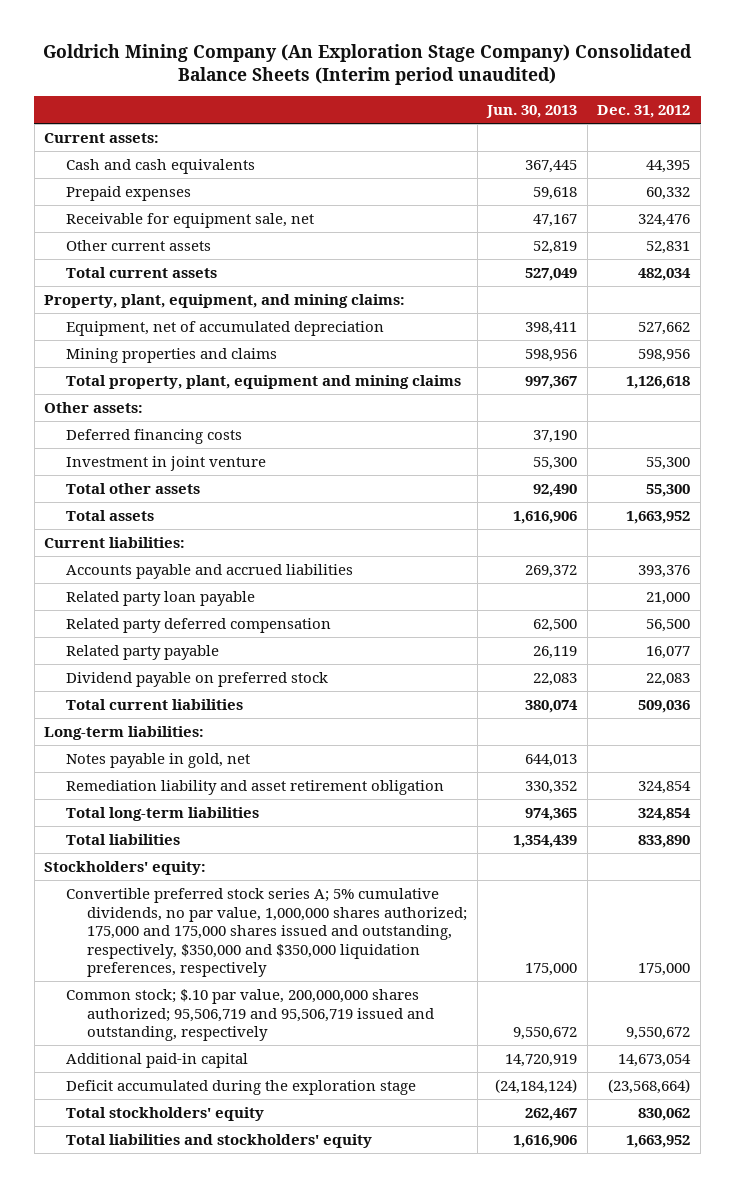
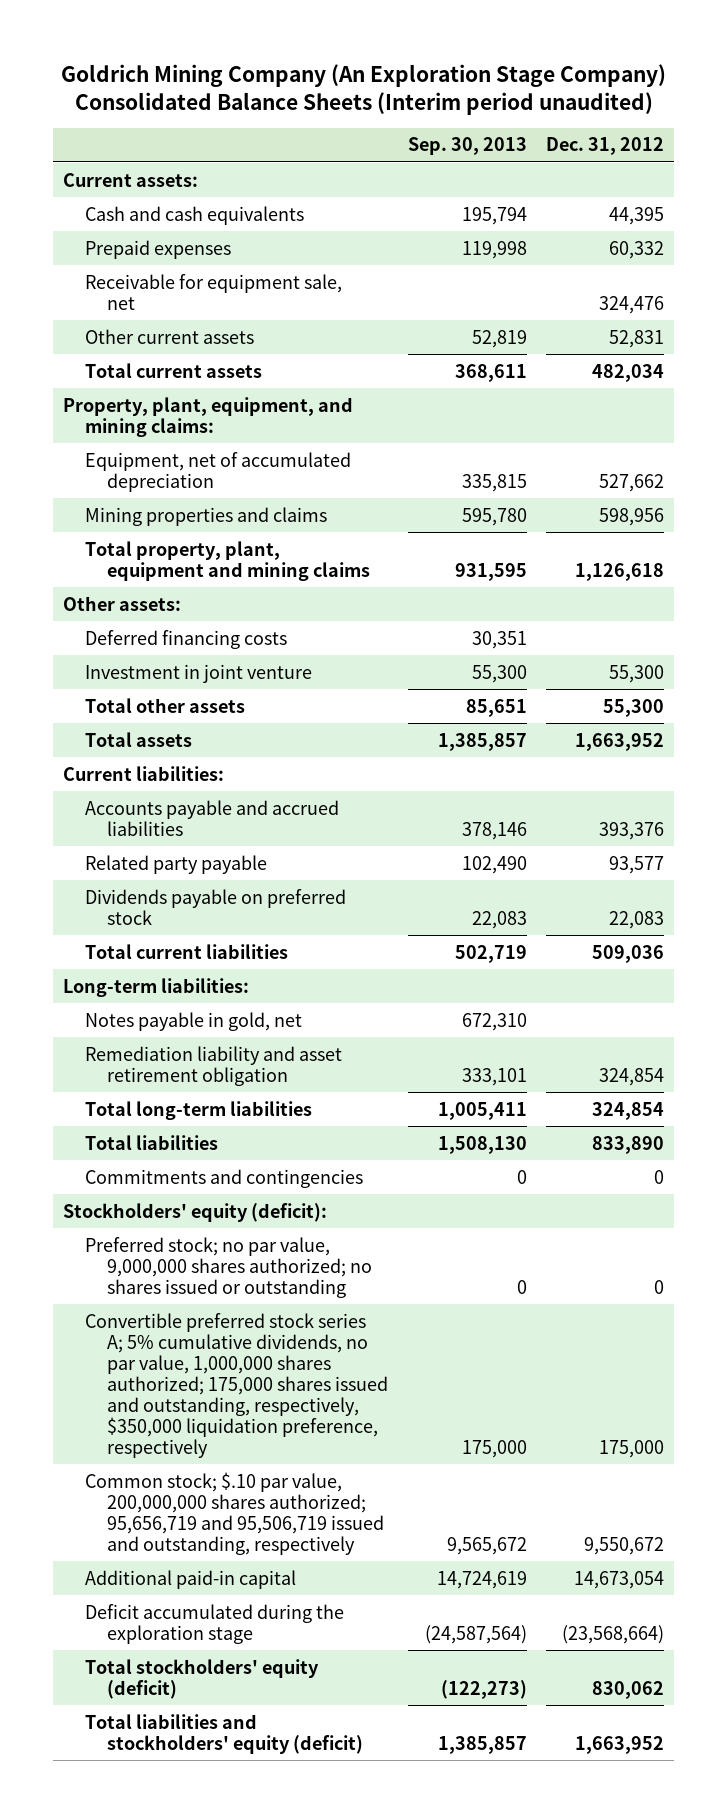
[486,105,578,119] Jun. 30, 2013 -> none
none -> [407,137,527,156] Sep. 30, 2013
[65,590,255,606] Related party loan payable -> none
[65,617,331,633] Related party deferred compensation -> none
[646,645,691,659] 16,077 -> [609,855,665,874] 93,577
[65,671,328,687] Dividend payable on preferred stock -> [85,888,347,925] Dividends payable on preferred stock
none -> [85,1168,364,1188] Commitments and contingencies
[44,860,207,875] Stockholders' equity: -> [63,1202,328,1222] Stockholders' equity (deficit):
none -> [85,1236,372,1298] Preferred stock; no par value, 9,000,000 shares authorized; no shares issued or outstanding
[65,887,467,978] Convertible preferred stock series A; 5% cumulative dividends, no par value, 1,000,000 shares authorized; 175,000 and 175,000 shares issued and outstanding, respectively, $350,000 and $350,000 liquidation preferences, respectively -> [85,1312,388,1458] Convertible preferred stock series A; 5% cumulative dividends, no par value, 1,000,000 shares authorized; 175,000 shares issued and outstanding, respectively, $350,000 liquidation preference, respectively
[65,988,434,1042] Common stock; $.10 par value, 200,000,000 shares authorized; 95,506,719 and 95,506,719 issued and outstanding, respectively -> [85,1471,384,1555] Common stock; $.10 par value, 200,000,000 shares authorized; 95,656,719 and 95,506,719 issued and outstanding, respectively
[65,1106,264,1121] Total stockholders' equity -> [85,1658,320,1699] Total stockholders' equity (deficit)
[65,1133,372,1148] Total liabilities and stockholders' equity -> [85,1713,363,1754] Total liabilities and stockholders' equity (deficit)

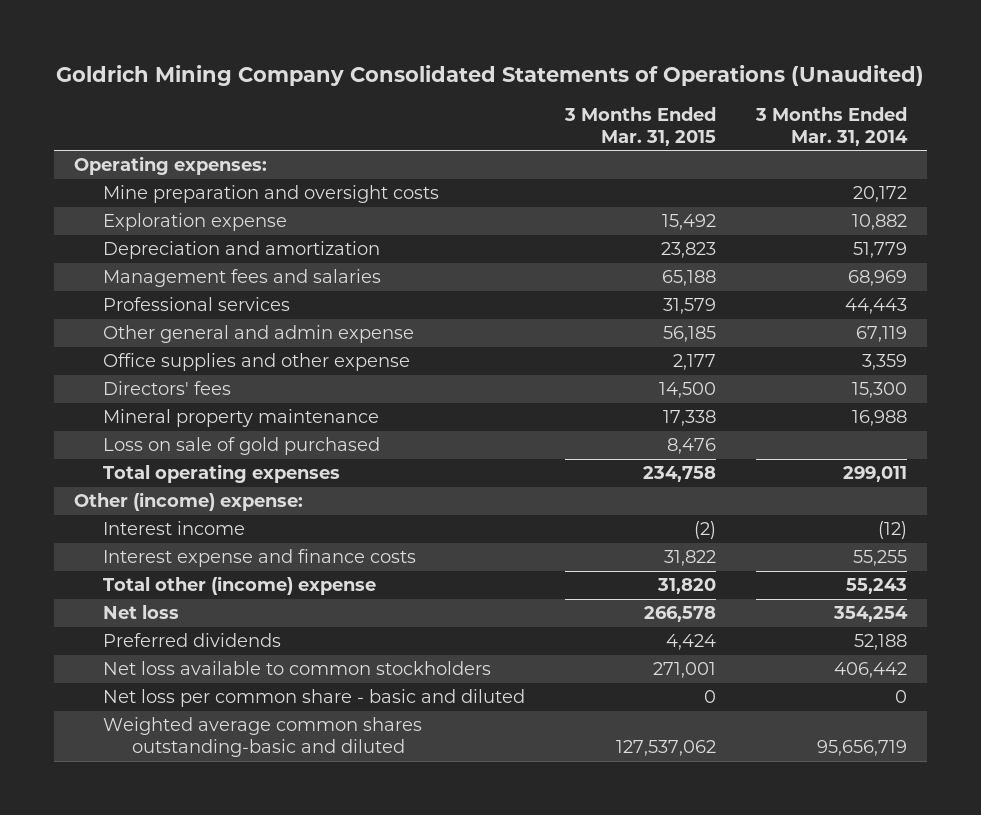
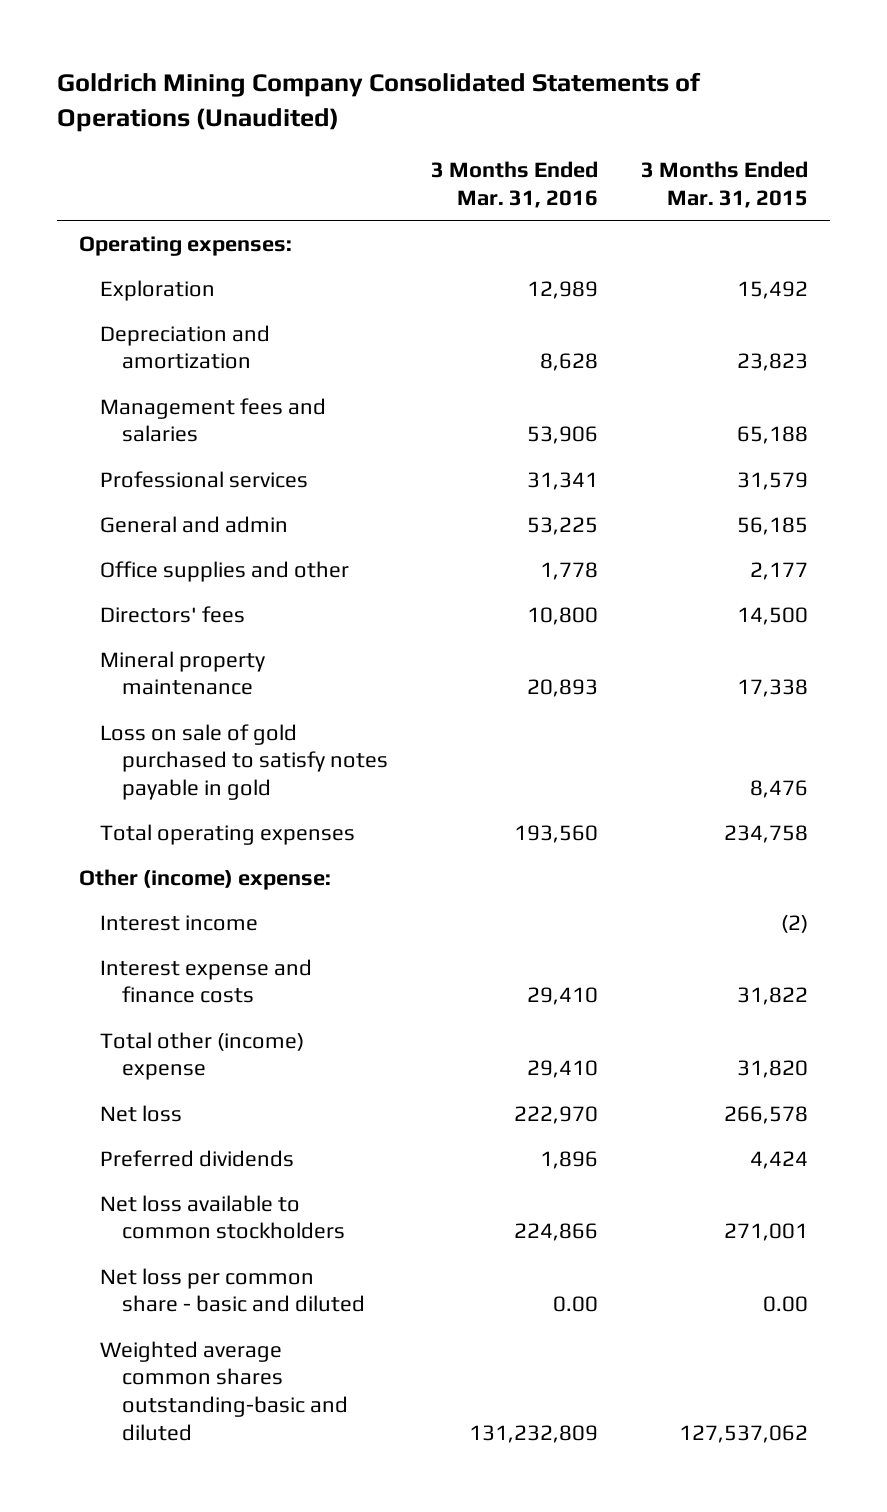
[755,106,909,146] 3 Months Ended Mar. 31, 2014 -> none
none -> [430,161,598,209] 3 Months Ended Mar. 31, 2016
[102,185,439,204] Mine preparation and oversight costs -> none
[102,213,287,232] Exploration expense -> [100,279,216,301] Exploration
[102,325,414,344] Other general and admin expense -> [100,515,289,533] General and admin
[102,353,410,372] Office supplies and other expense -> [100,560,350,582] Office supplies and other
[102,437,380,456] Loss on sale of gold purchased -> [100,723,388,801] Loss on sale of gold purchased to satisfy notes payable in gold
[703,690,716,704] 0 -> [762,1296,808,1313] 0.00

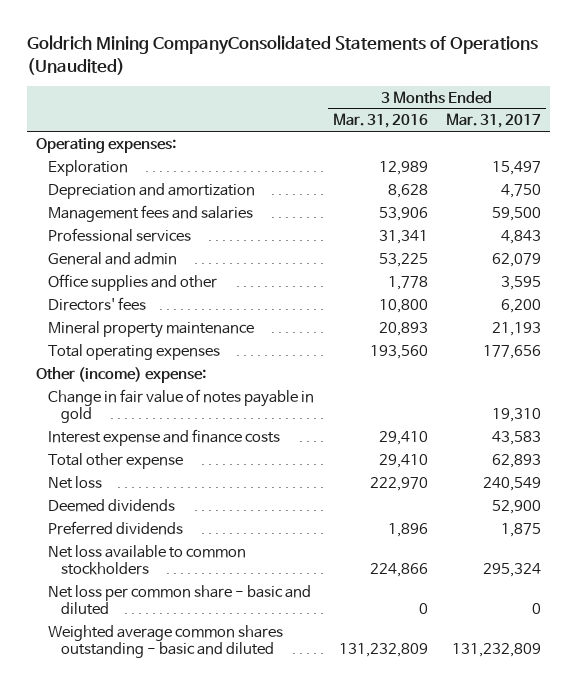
[57,72,702,132] Goldrich Mining Company Consolidated Statements of Operations (Unaudited) -> [26,35,538,75] Goldrich Mining CompanyConsolidated Statements of Operations (Unaudited)
[640,161,808,209] 3 Months Ended Mar. 31, 2015 -> none
none -> [446,113,542,129] Mar. 31, 2017
[100,723,388,801] Loss on sale of gold purchased to satisfy notes payable in gold -> none
[100,914,259,931] Interest income -> none
none -> [48,388,315,423] Change in fair value of notes payable in gold
[100,1031,305,1081] Total other (income) expense -> [48,452,184,469] Total other expense
none -> [48,498,176,512] Deemed dividends
[552,1296,598,1313] 0.00 -> [418,602,428,614] 0
[100,1340,348,1442] Weighted average common shares outstanding-basic and diluted -> [48,624,284,658] Weighted average common shares outstanding - basic and diluted

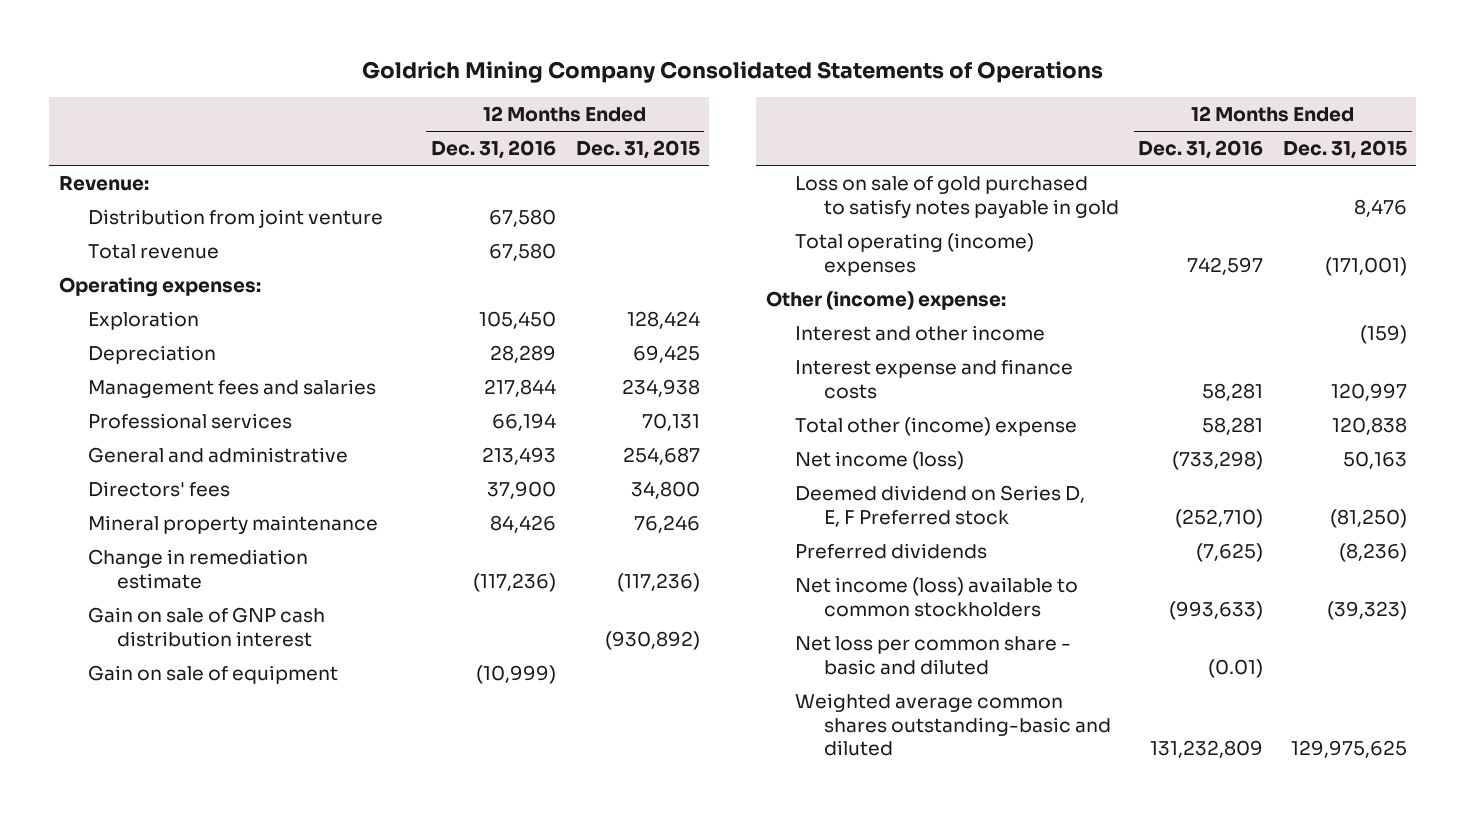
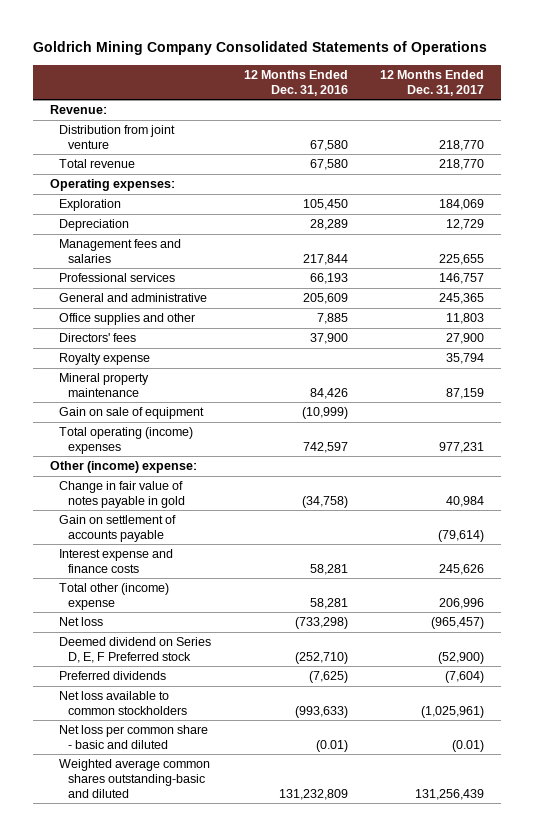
[575,140,700,160] Dec. 31, 2015 -> none
none -> [380,69,485,96] 12 Months Ended Dec. 31, 2017
[492,412,557,431] 66,194 -> [309,273,348,285] 66,193
[482,446,557,465] 213,493 -> [302,293,348,305] 205,609
none -> [58,313,195,326] Office supplies and other
none -> [58,353,150,366] Royalty expense
[87,548,308,589] Change in remediation estimate -> none
[87,606,325,647] Gain on sale of GNP cash distribution interest -> none
[794,175,1120,218] Loss on sale of gold purchased to satisfy notes payable in gold -> none
[794,324,1045,341] Interest and other income -> none
none -> [58,481,185,508] Change in fair value of notes payable in gold
none -> [58,515,176,542] Gain on settlement of accounts payable
[794,450,964,470] Net income (loss) -> [58,617,103,627] Net loss
[794,576,1078,617] Net income (loss) available to common stockholders -> [58,691,187,715] Net loss available to common stockholders

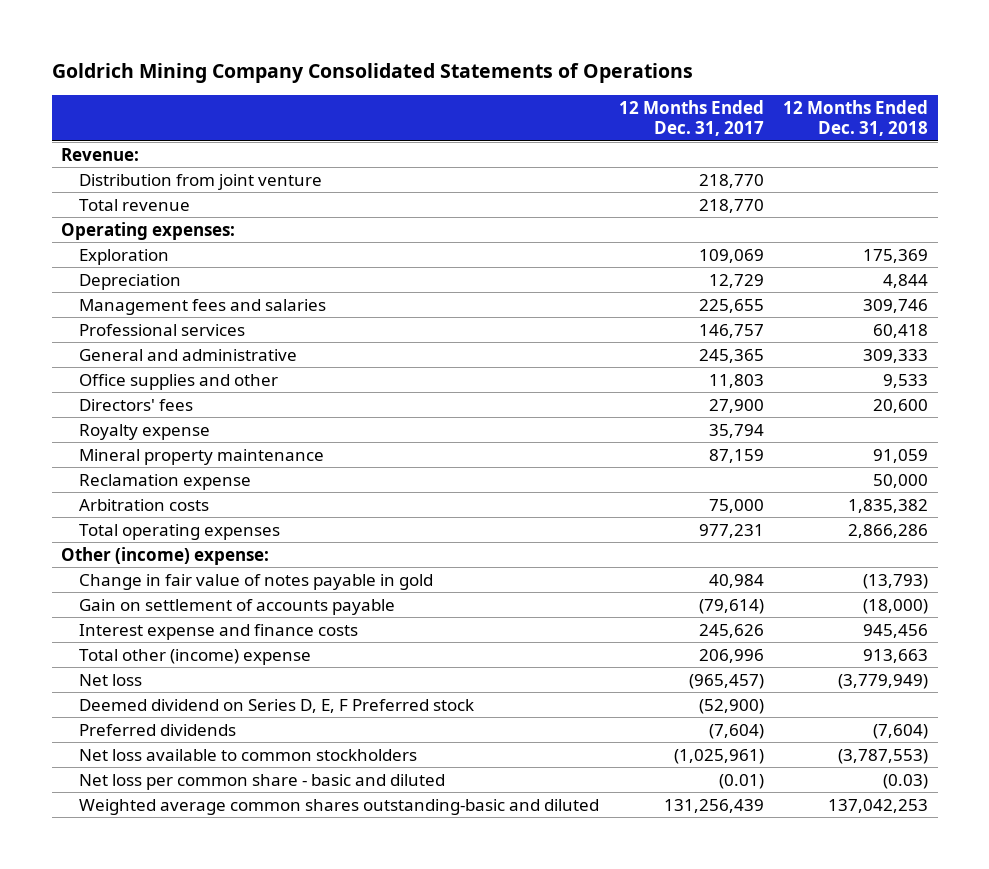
[243,69,348,96] 12 Months Ended Dec. 31, 2016 -> none
none -> [783,99,929,137] 12 Months Ended Dec. 31, 2018
[439,199,485,211] 184,069 -> [698,248,764,263] 109,069
[58,407,204,420] Gain on sale of equipment -> none
none -> [78,473,251,490] Reclamation expense
none -> [78,498,209,511] Arbitration costs
[58,427,193,454] Total operating (income) expenses -> [78,523,280,540] Total operating expenses

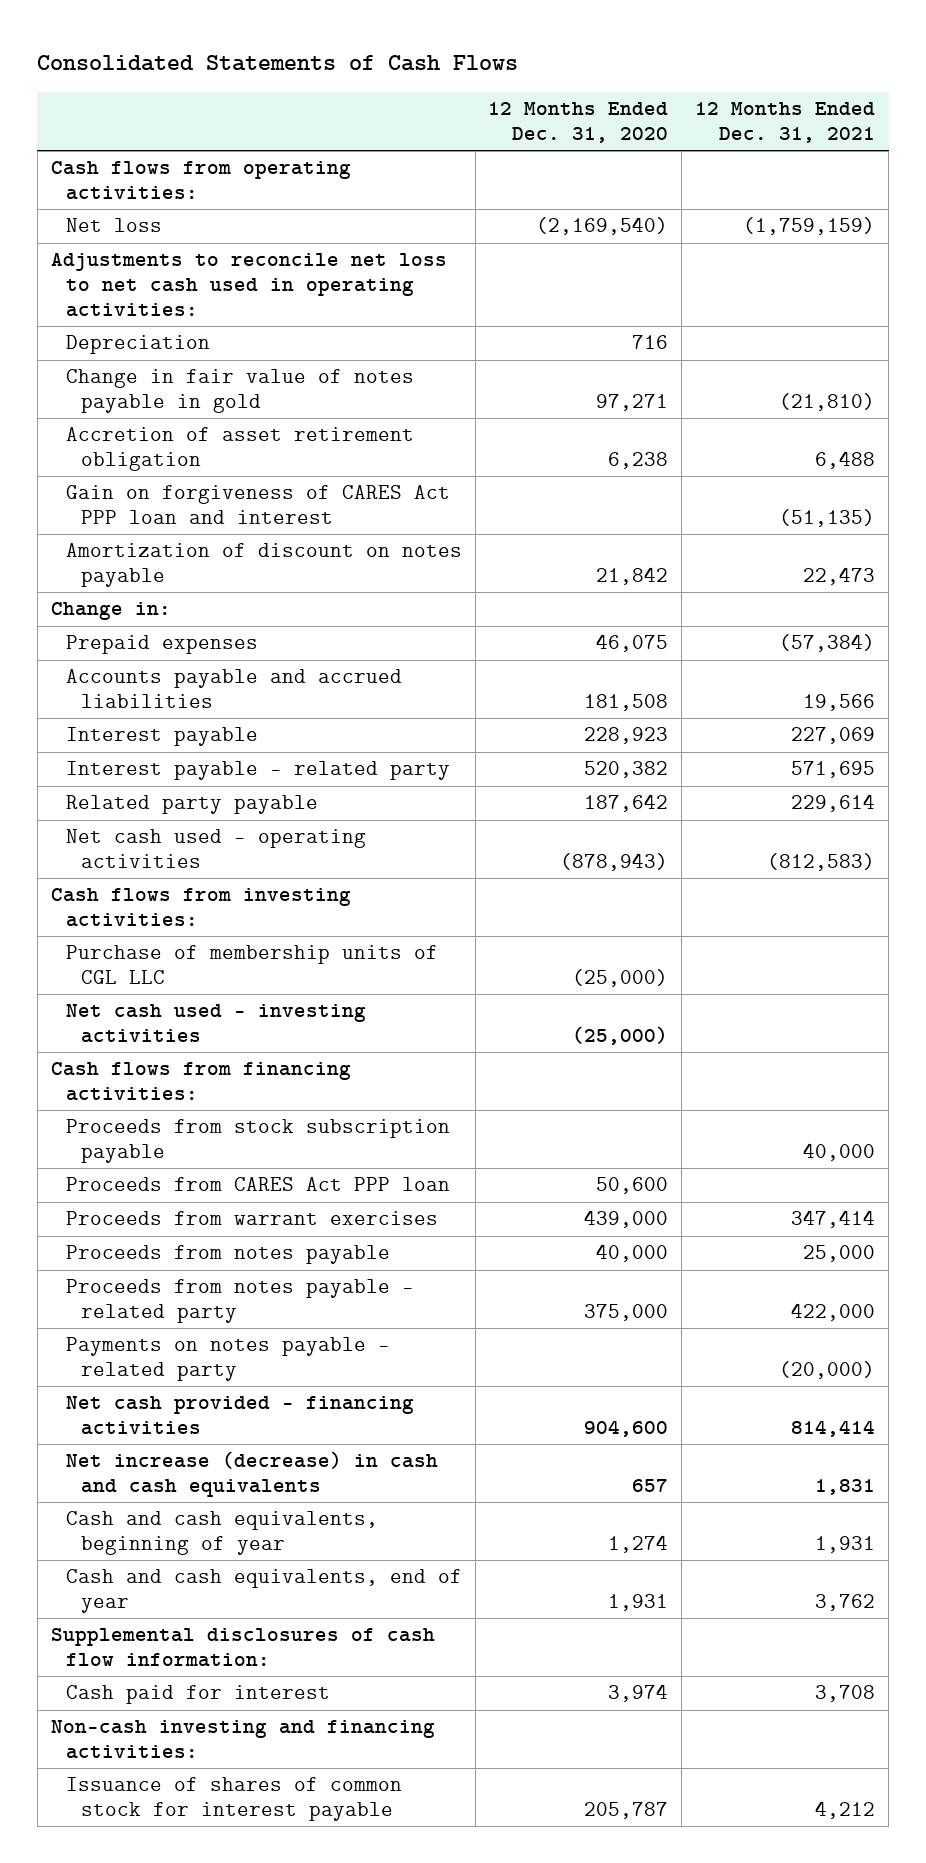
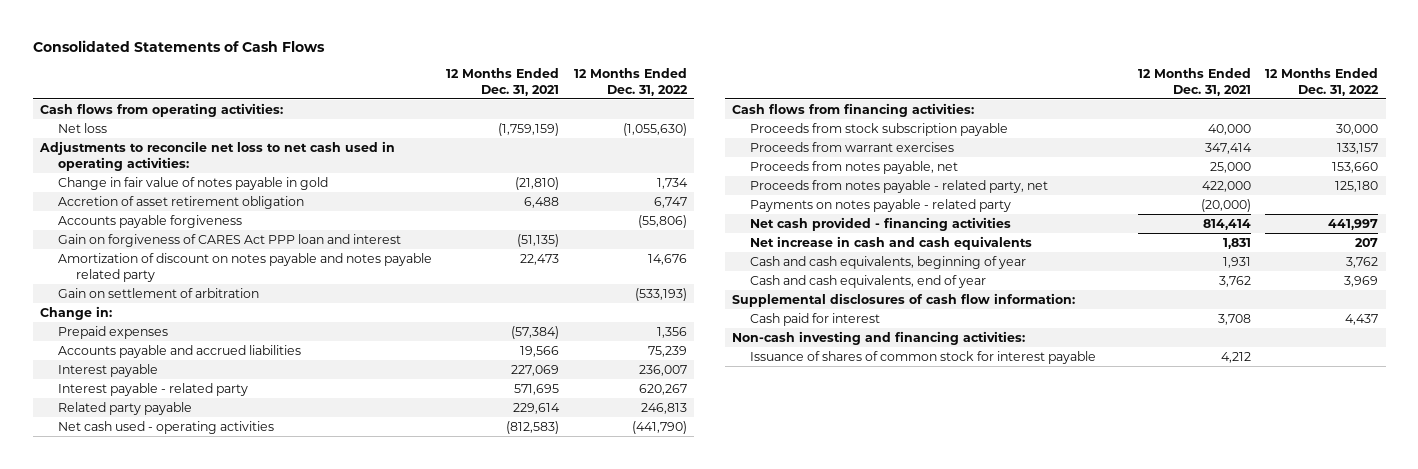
[488,102,669,143] 12 Months Ended Dec. 31, 2020 -> none
none -> [573,67,688,96] 12 Months Ended Dec. 31, 2022
[65,335,210,355] Depreciation -> none
none -> [57,214,242,228] Accounts payable forgiveness
[65,543,462,587] Amortization of discount on notes payable -> [57,252,432,282] Amortization of discount on notes payable and notes payable related party
none -> [57,287,259,298] Gain on settlement of arbitration
[50,888,351,927] Cash flows from investing activities: -> none
[65,945,438,984] Purchase of membership units of CGL LLC -> none
[65,1004,366,1043] Net cash used - investing activities -> none
[65,1177,450,1192] Proceeds from CARES Act PPP loan -> none
[65,1245,390,1265] Proceeds from notes payable -> [749,160,958,174] Proceeds from notes payable, net
[65,1279,414,1323] Proceeds from notes payable - related party -> [749,179,1048,193] Proceeds from notes payable - related party, net
[65,1451,438,1497] Net increase (decrease) in cash and cash equivalents -> [749,235,1032,250] Net increase in cash and cash equivalents

